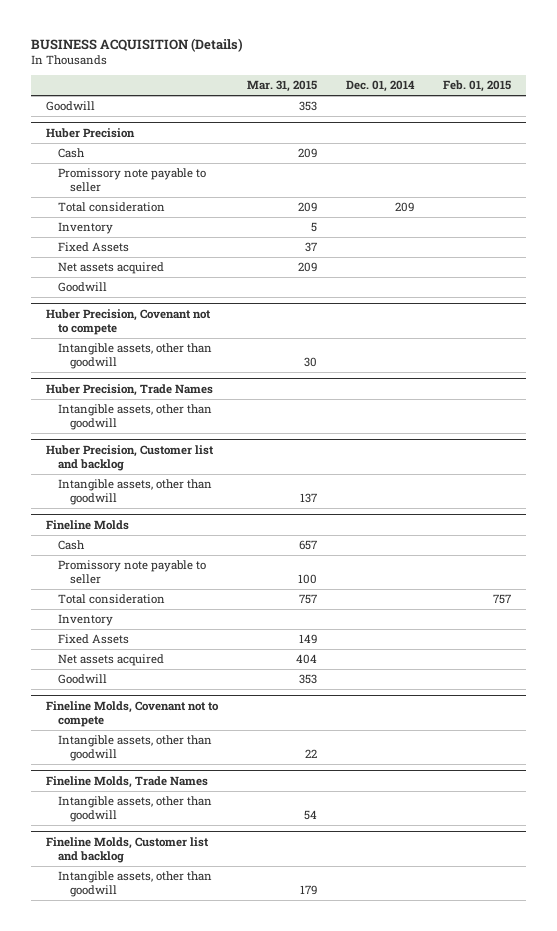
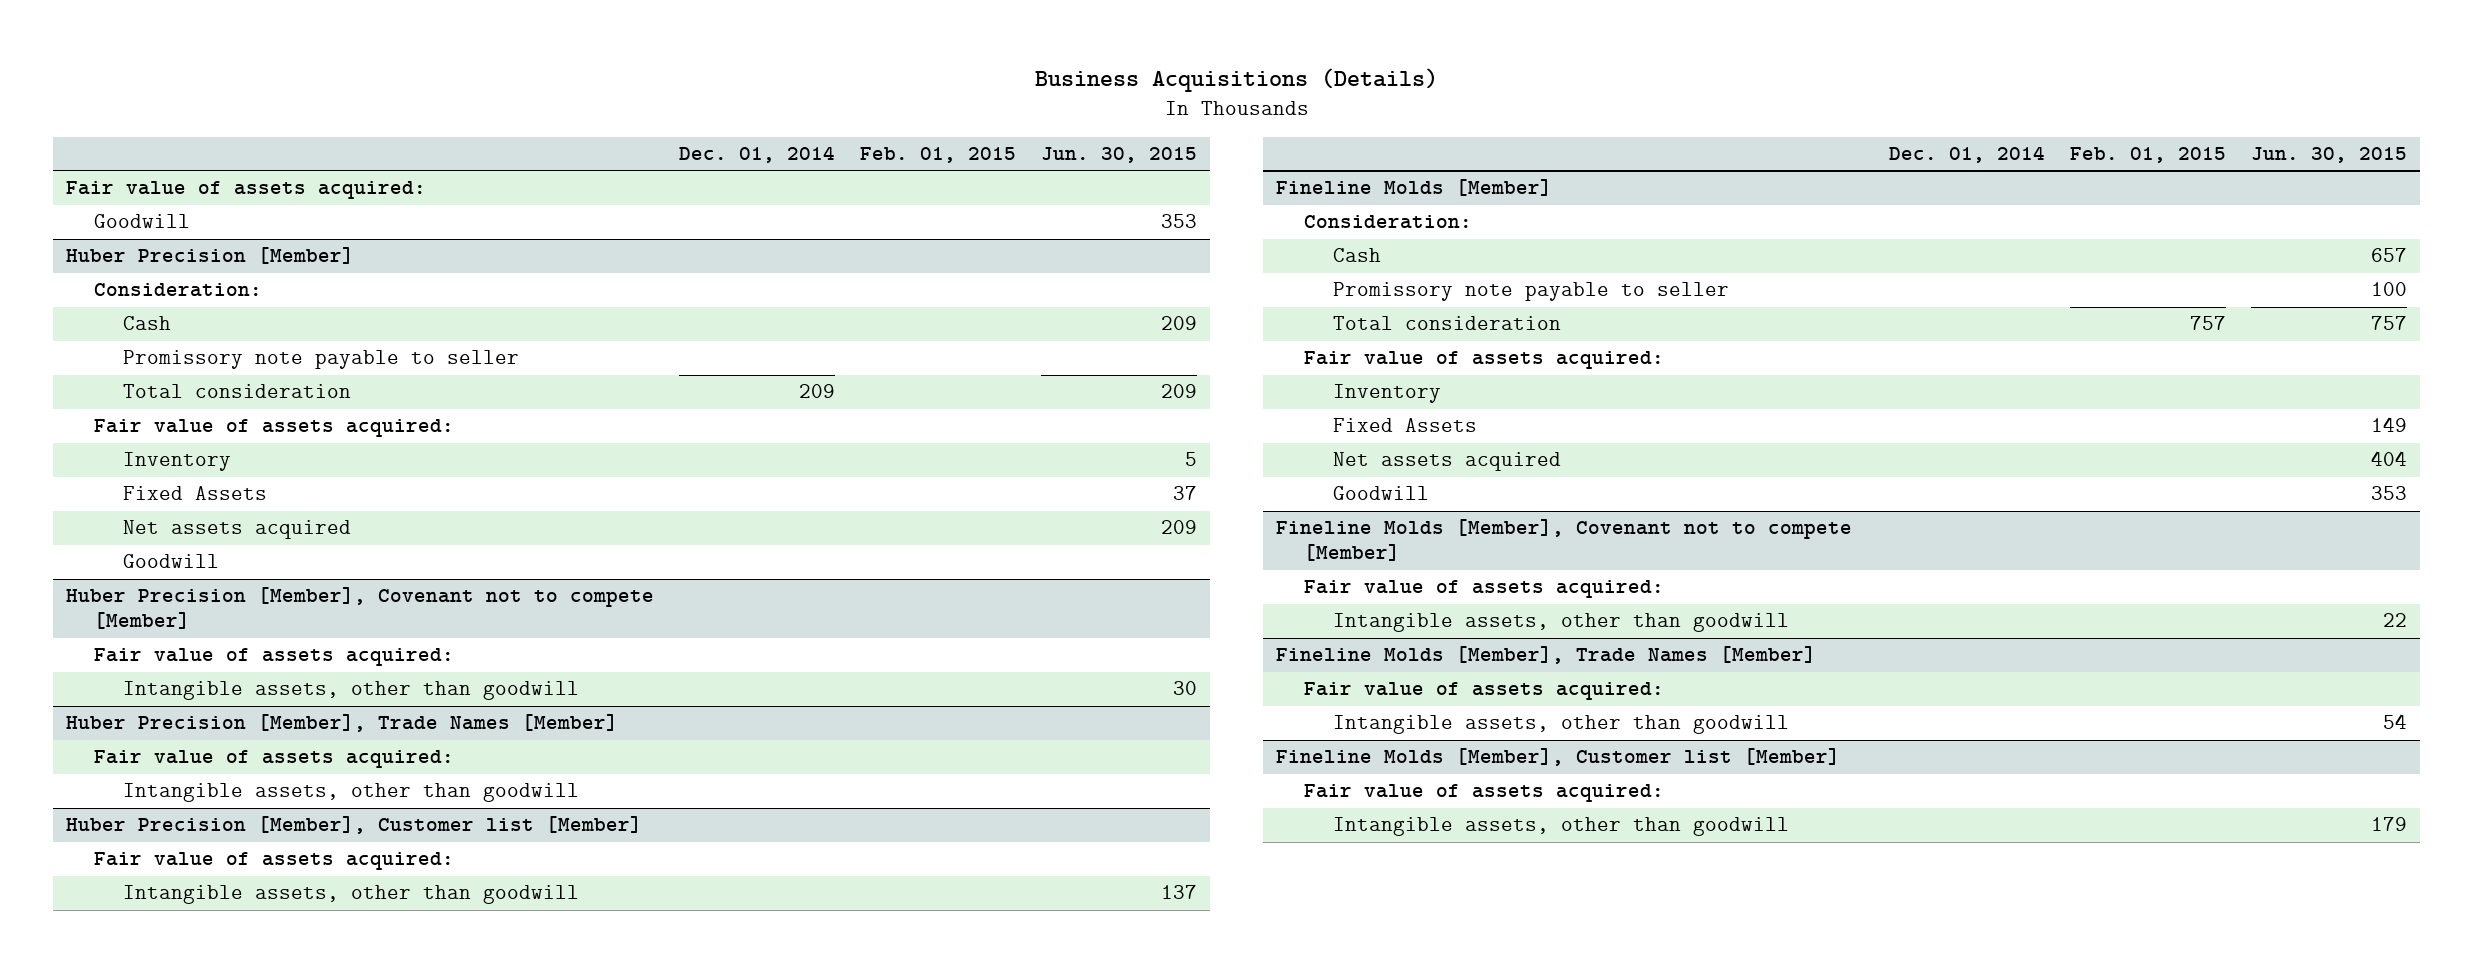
[30,37,243,52] BUSINESS ACQUISITION (Details) -> [1034,68,1438,93] Business Acquisitions (Details)
[246,80,317,93] Mar. 31, 2015 -> none
none -> [1041,147,1198,164] Jun. 30, 2015
none -> [65,181,426,200] Fair value of assets acquired:
[45,128,135,139] Huber Precision -> [65,247,354,265] Huber Precision [Member]
none -> [94,283,263,298] Consideration:
none -> [94,419,455,438] Fair value of assets acquired:
[45,309,211,335] Huber Precision, Covenant not to compete -> [65,587,654,630] Huber Precision [Member], Covenant not to compete [Member]
none -> [94,648,455,667] Fair value of assets acquired:
[45,384,213,397] Huber Precision, Trade Names -> [65,714,618,733] Huber Precision [Member], Trade Names [Member]
none -> [94,750,455,769] Fair value of assets acquired:
[45,445,214,471] Huber Precision, Customer list and backlog -> [65,816,642,835] Huber Precision [Member], Customer list [Member]
none -> [94,852,455,871] Fair value of assets acquired:
[45,520,129,531] Fineline Molds -> [1275,179,1552,197] Fineline Molds [Member]
none -> [1304,215,1473,230] Consideration:
none -> [1304,351,1665,370] Fair value of assets acquired:
[45,701,219,727] Fineline Molds, Covenant not to compete -> [1275,519,1852,562] Fineline Molds [Member], Covenant not to compete [Member]
none -> [1304,580,1665,599] Fair value of assets acquired:
[45,776,208,789] Fineline Molds, Trade Names -> [1275,646,1816,665] Fineline Molds [Member], Trade Names [Member]
none -> [1304,682,1665,701] Fair value of assets acquired:
[45,837,209,863] Fineline Molds, Customer list and backlog -> [1275,748,1840,767] Fineline Molds [Member], Customer list [Member]
none -> [1304,784,1665,803] Fair value of assets acquired:

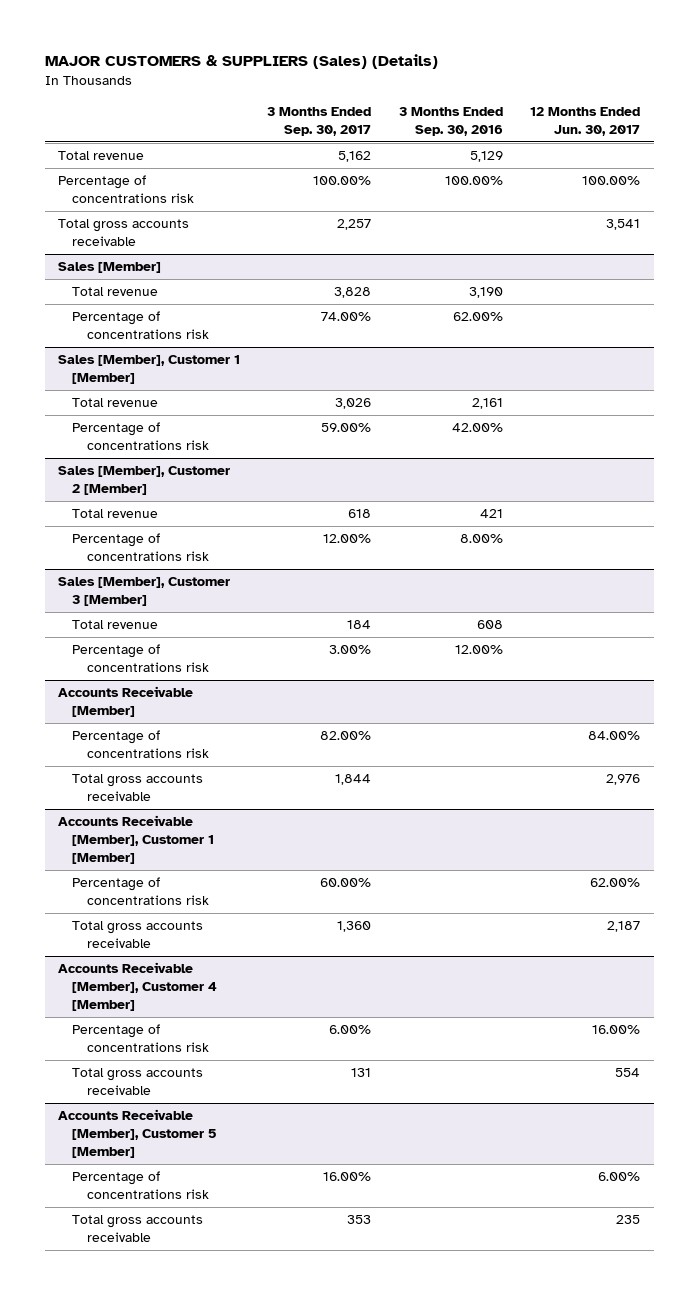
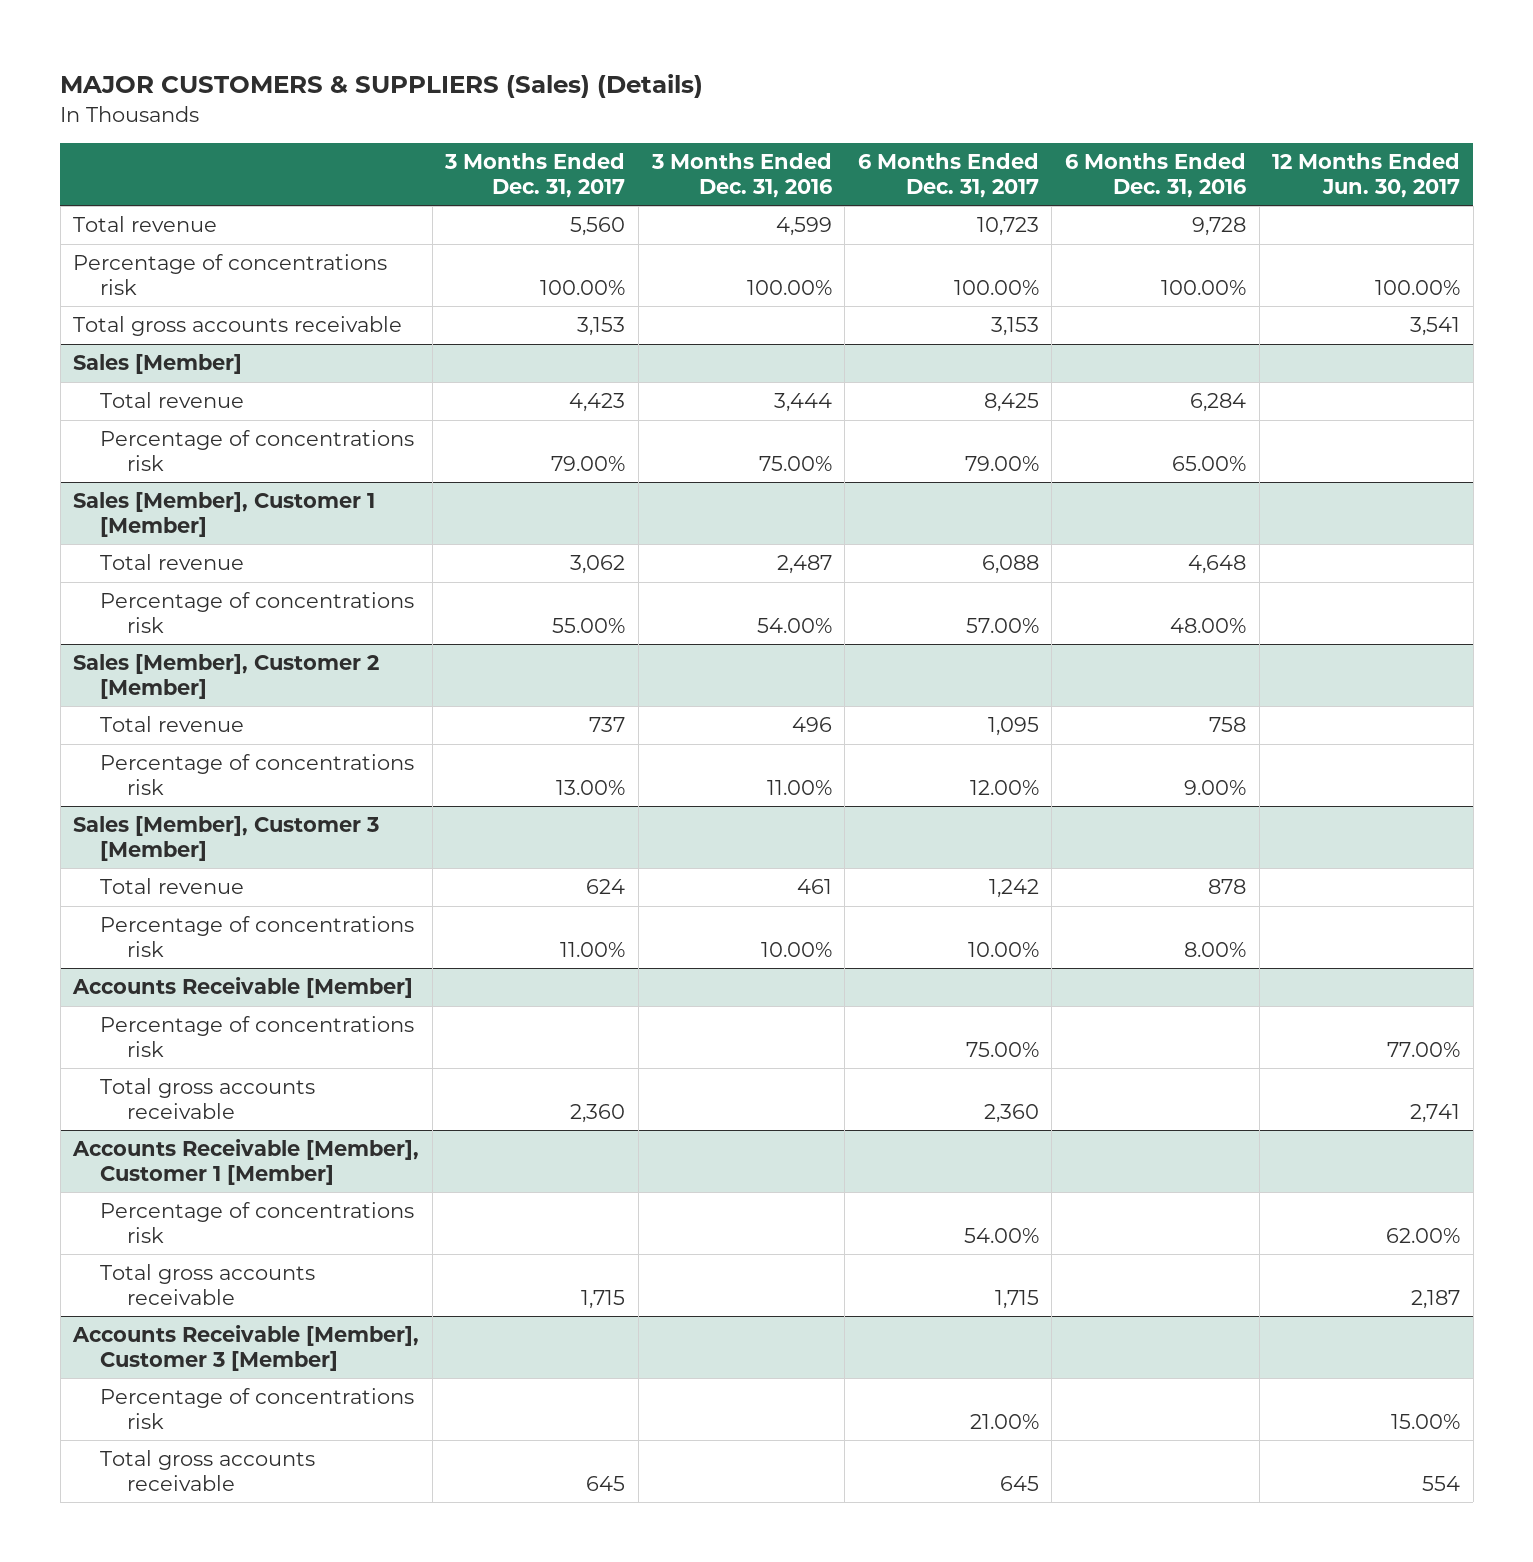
[267,107,372,136] 3 Months Ended Sep. 30, 2017 -> none
[398,107,503,136] 3 Months Ended Sep. 30, 2016 -> none
none -> [444,153,626,198] 3 Months Ended Dec. 31, 2017
none -> [650,153,832,198] 3 Months Ended Dec. 31, 2016
none -> [857,153,1039,198] 6 Months Ended Dec. 31, 2017
none -> [1065,153,1247,198] 6 Months Ended Dec. 31, 2016
[587,731,640,741] 84.00% -> [1387,1041,1461,1057] 77.00%
[605,774,640,786] 2,976 -> [1410,1103,1461,1123] 2,741
[58,962,218,1012] Accounts Receivable [Member], Customer 4 [Member] -> [72,1325,420,1371] Accounts Receivable [Member], Customer 3 [Member]
[591,1025,640,1035] 16.00% -> [1391,1413,1461,1429] 15.00%
[58,1109,218,1159] Accounts Receivable [Member], Customer 5 [Member] -> none
[72,1171,209,1200] Percentage of concentrations risk -> none
[72,1215,204,1243] Total gross accounts receivable -> none

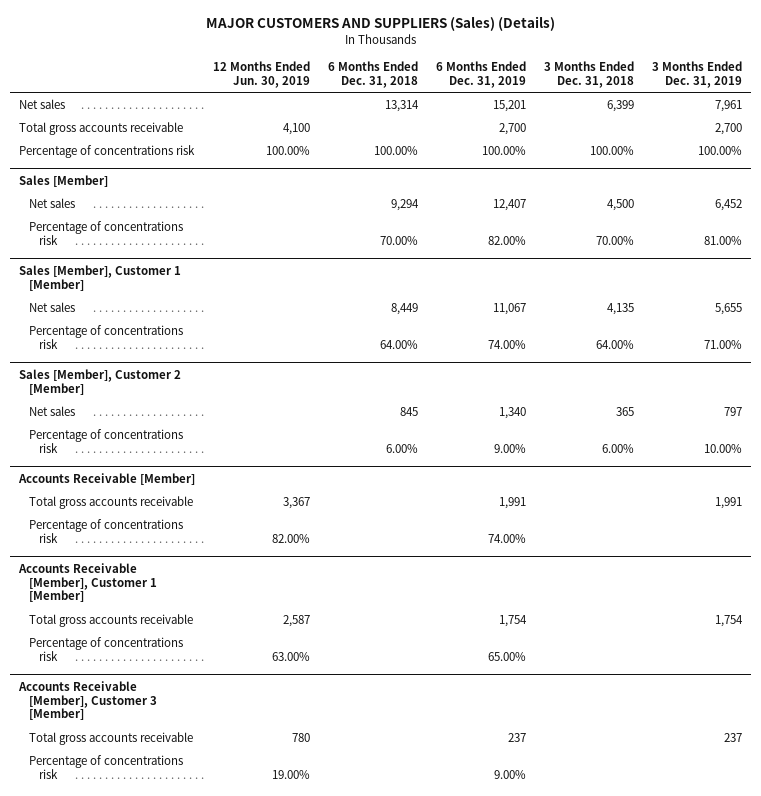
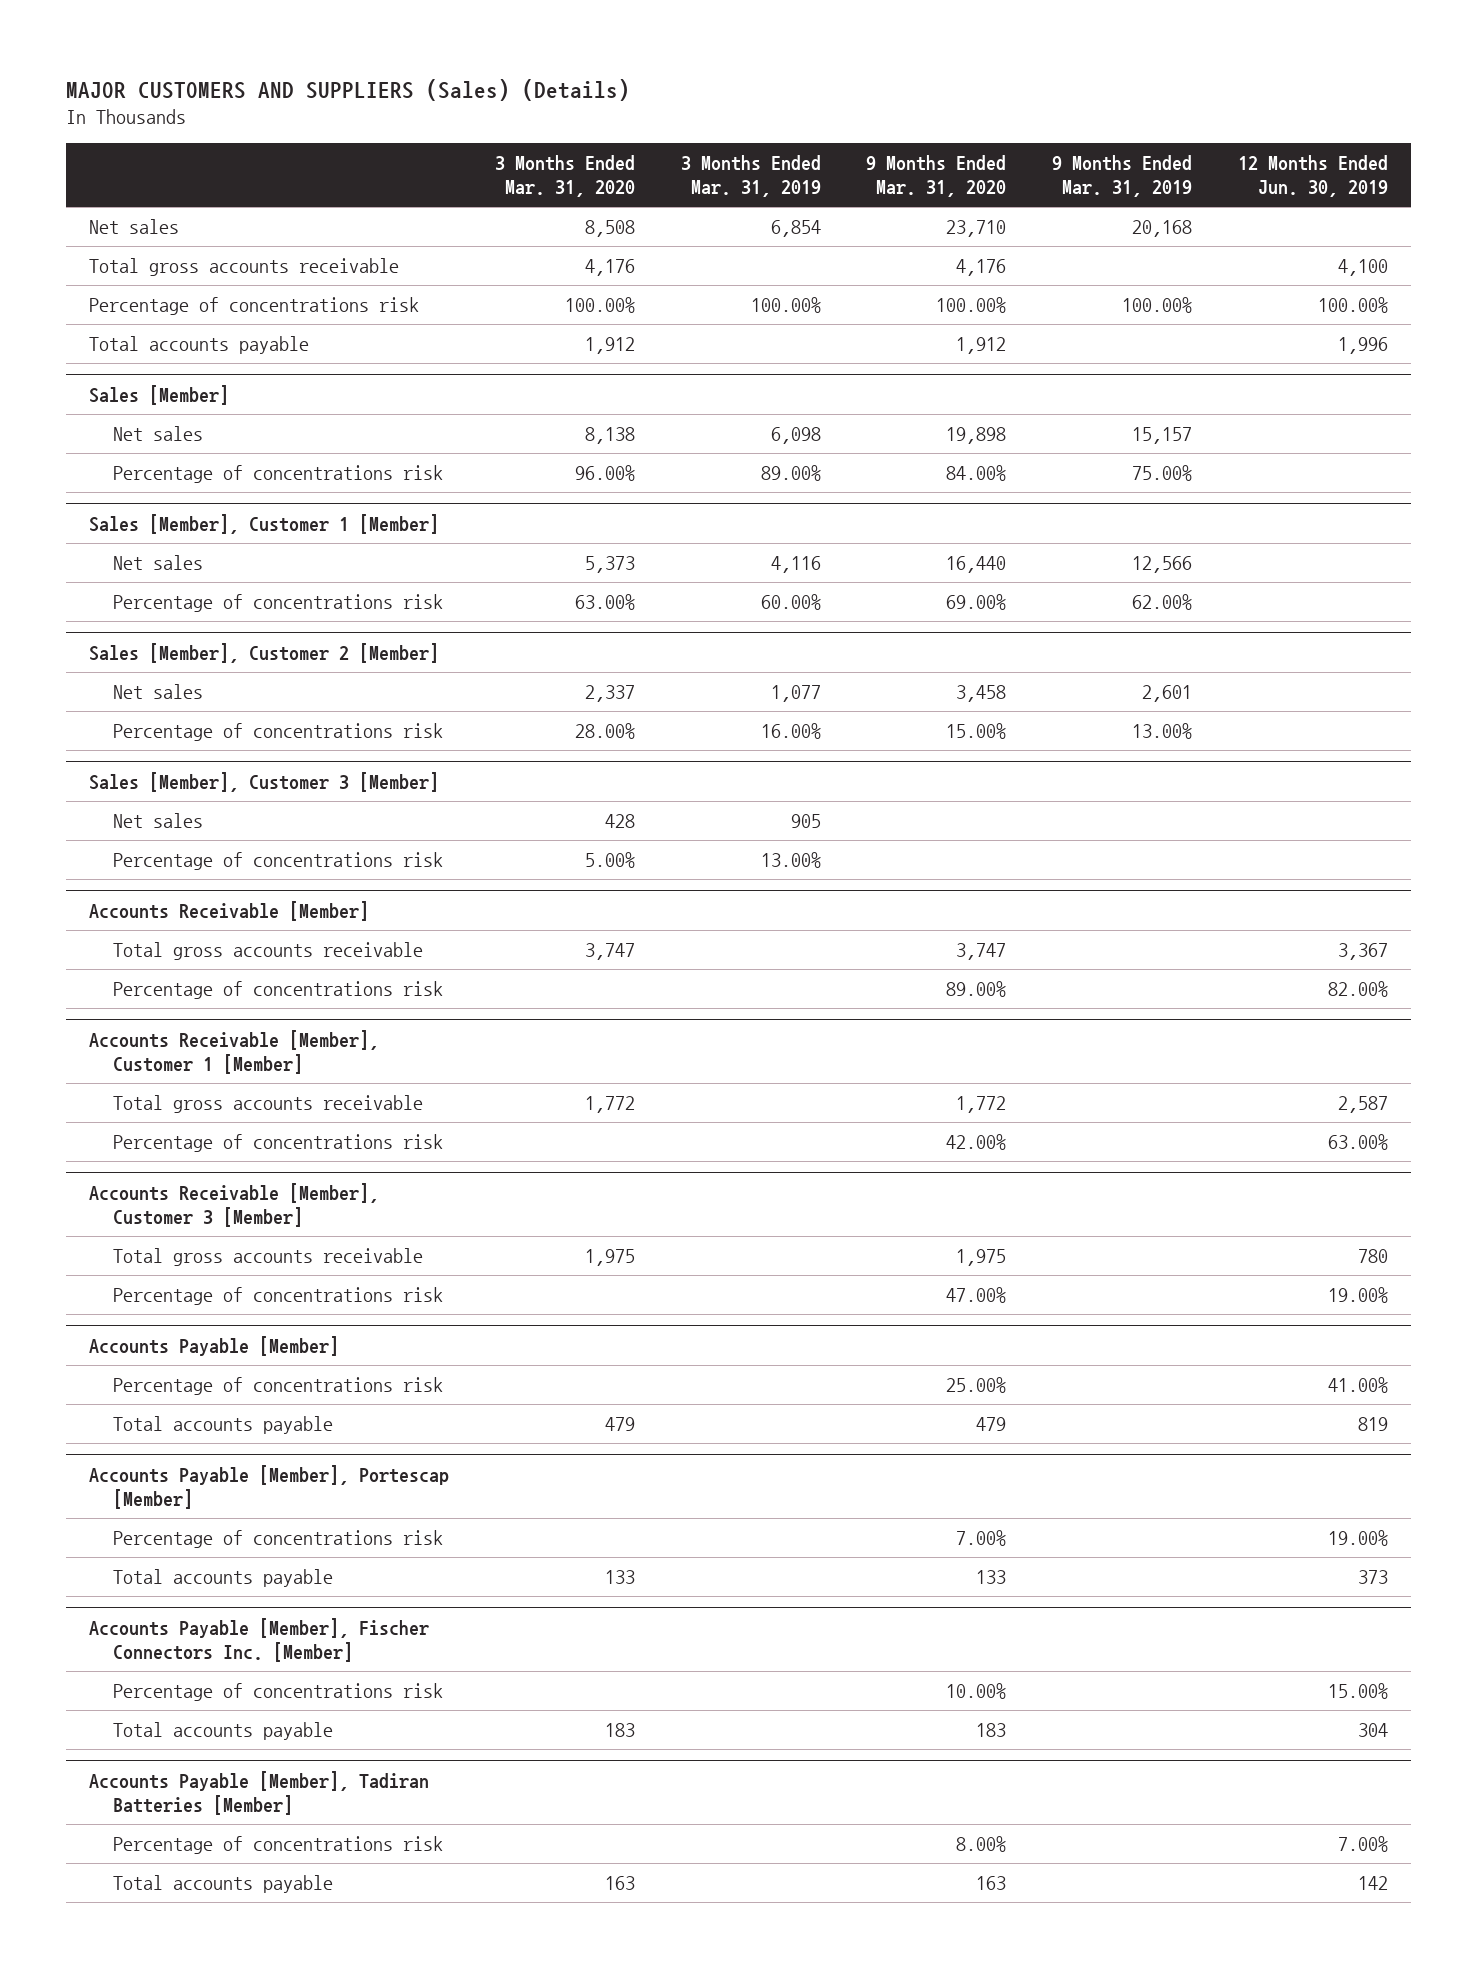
[328,61,419,89] 6 Months Ended Dec. 31, 2018 -> none
[436,61,527,89] 6 Months Ended Dec. 31, 2019 -> none
[544,61,635,89] 3 Months Ended Dec. 31, 2018 -> none
[652,61,743,89] 3 Months Ended Dec. 31, 2019 -> none
none -> [494,155,635,197] 3 Months Ended Mar. 31, 2020
none -> [680,155,821,197] 3 Months Ended Mar. 31, 2019
none -> [866,155,1007,197] 9 Months Ended Mar. 31, 2020
none -> [1052,155,1193,197] 9 Months Ended Mar. 31, 2019
none -> [88,336,309,355] Total accounts payable
none -> [88,771,439,792] Sales [Member], Customer 3 [Member]
none -> [112,813,203,829] Net sales
none -> [112,852,443,871] Percentage of concentrations risk
none -> [88,1335,339,1356] Accounts Payable [Member]
none -> [112,1377,443,1396] Percentage of concentrations risk
none -> [112,1416,333,1435] Total accounts payable
none -> [88,1464,449,1509] Accounts Payable [Member], Portescap [Member]
none -> [112,1530,443,1549] Percentage of concentrations risk
none -> [112,1569,333,1588] Total accounts payable
none -> [88,1617,429,1662] Accounts Payable [Member], Fischer Connectors Inc. [Member]
none -> [112,1683,443,1702] Percentage of concentrations risk
none -> [112,1722,333,1741] Total accounts payable
none -> [88,1770,429,1815] Accounts Payable [Member], Tadiran Batteries [Member]
none -> [112,1836,443,1855] Percentage of concentrations risk
none -> [112,1875,333,1894] Total accounts payable

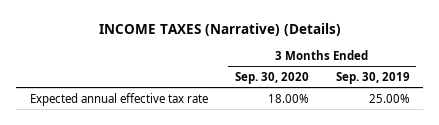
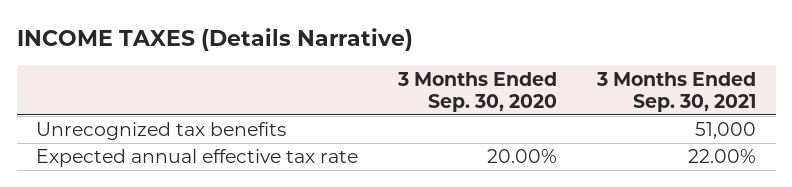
[98,23,341,37] INCOME TAXES (Narrative) (Details) -> [16,28,413,52] INCOME TAXES (Details Narrative)
[335,72,410,85] Sep. 30, 2019 -> none
none -> [596,71,757,112] 3 Months Ended Sep. 30, 2021
none -> [36,122,287,141] Unrecognized tax benefits
[267,93,309,103] 18.00% -> [487,149,558,164] 20.00%

